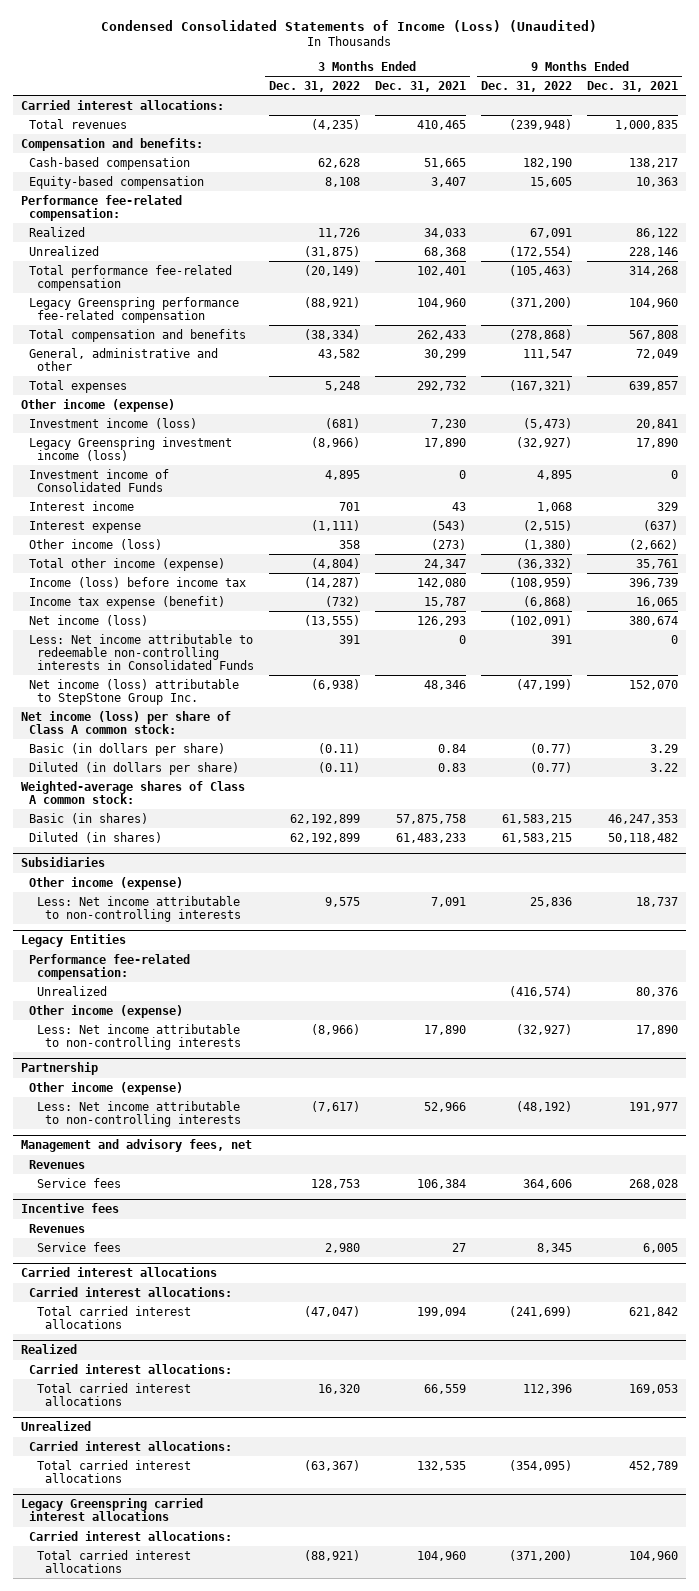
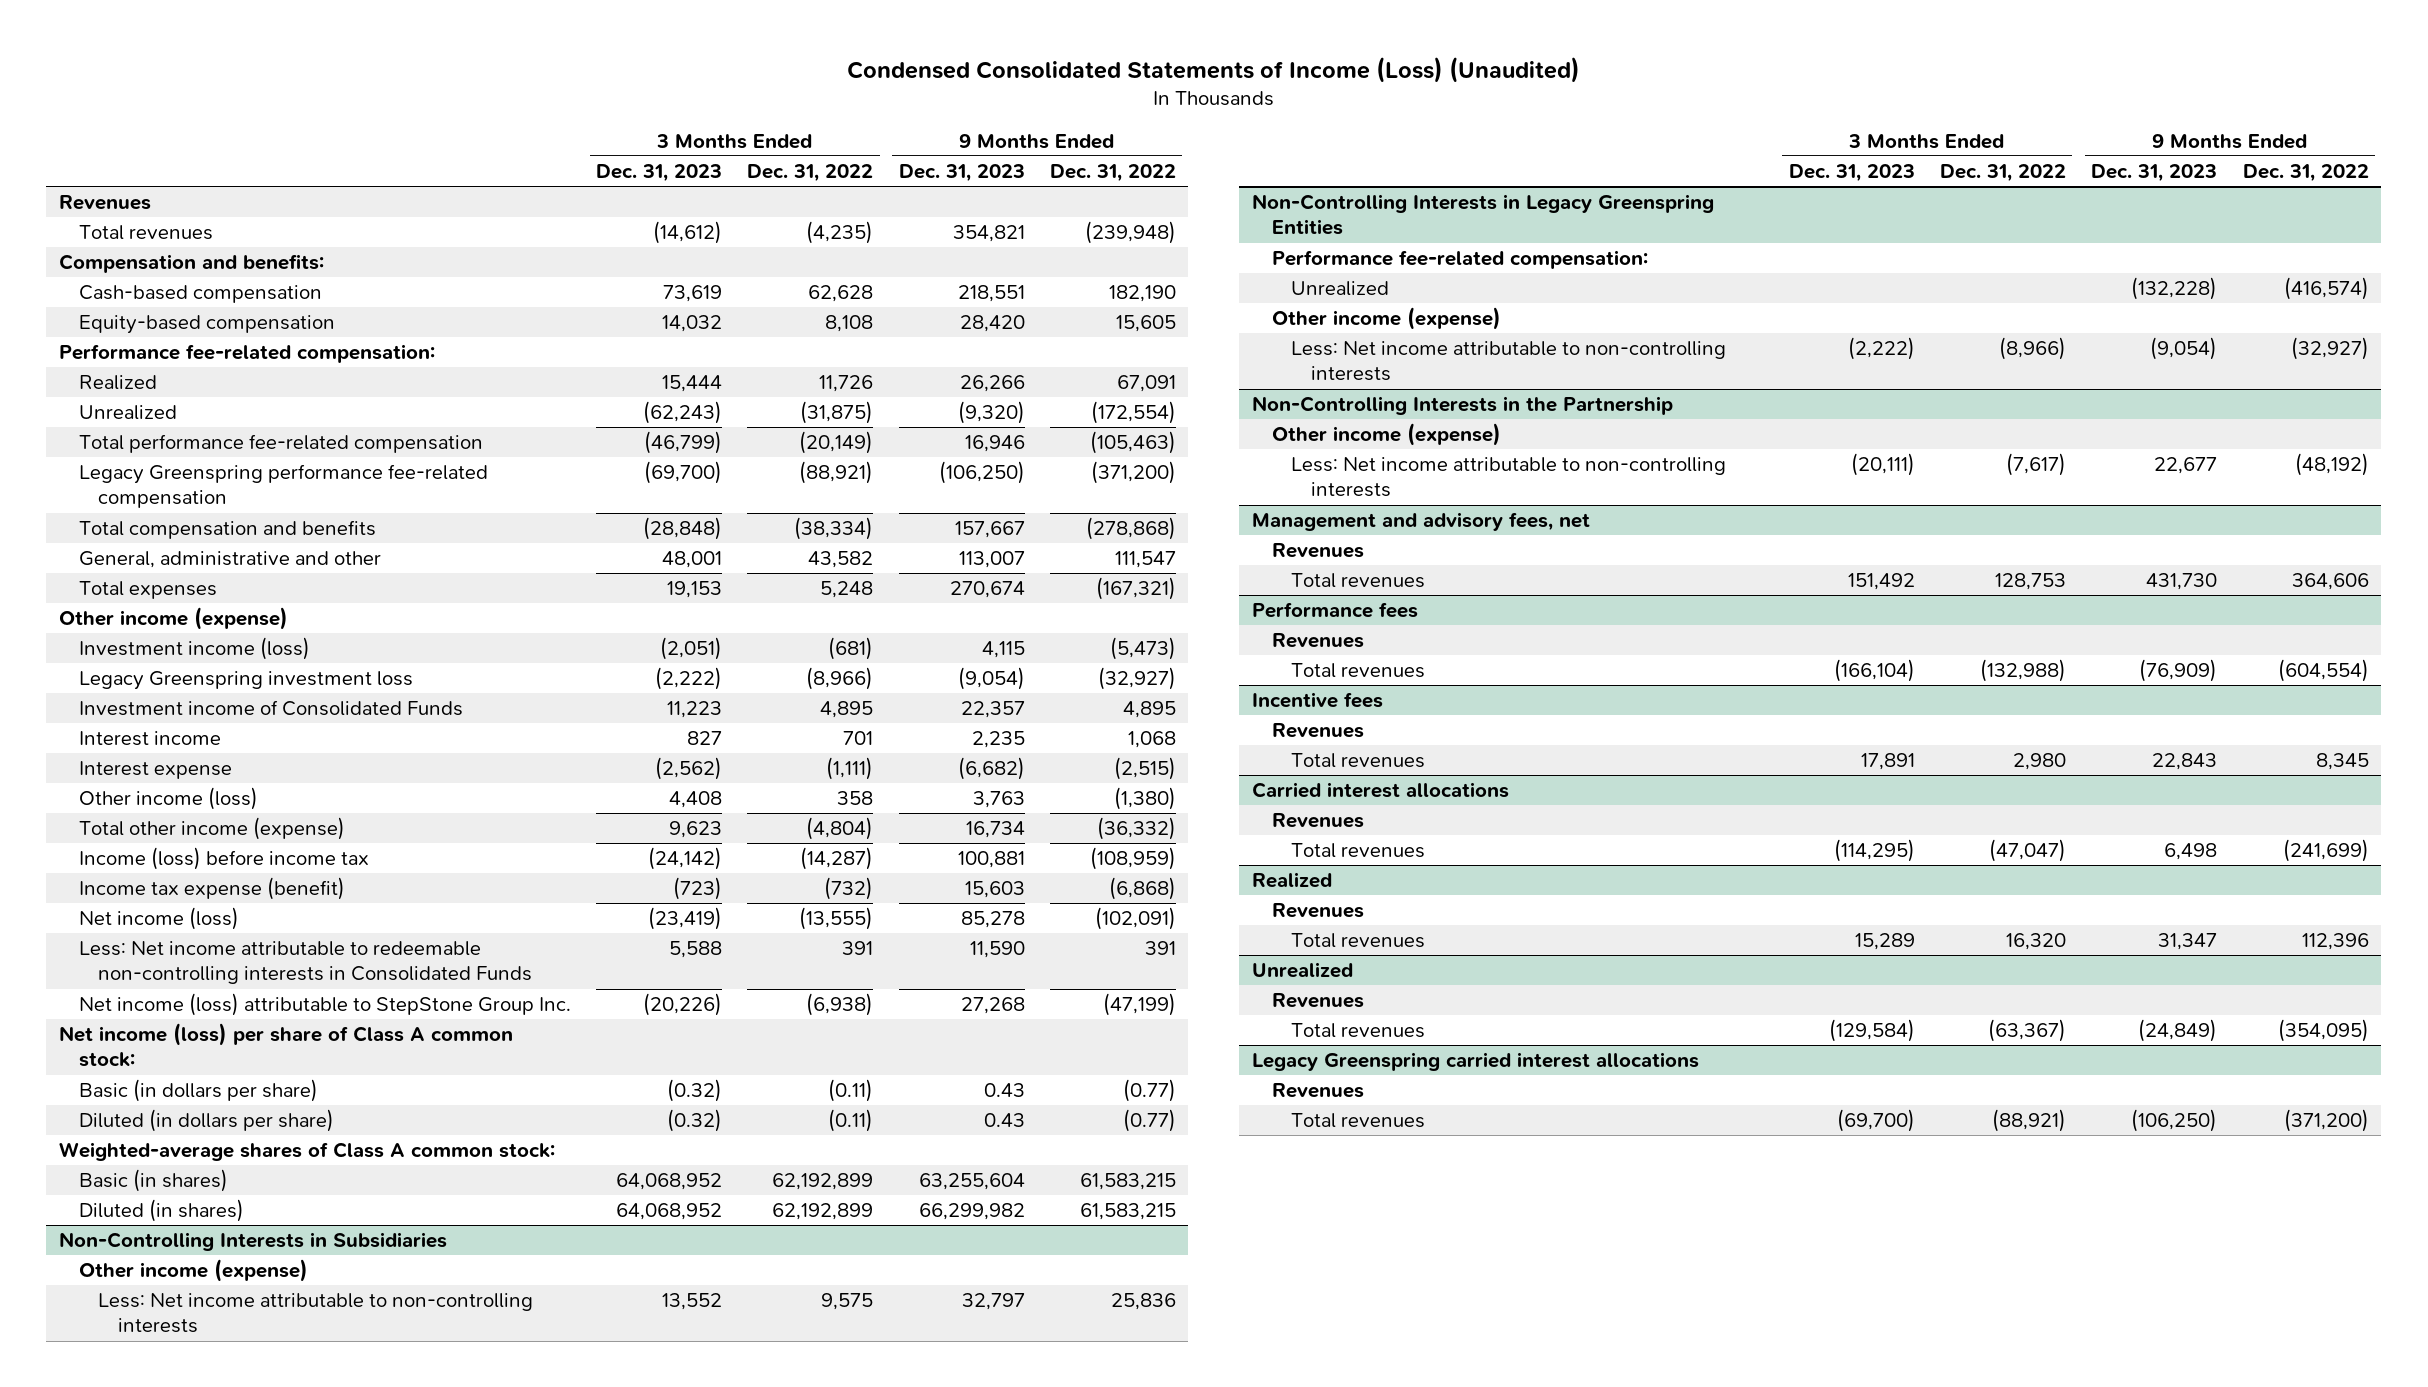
[374,80,466,92] Dec. 31, 2021 -> none
[587,80,679,92] Dec. 31, 2021 -> none
none -> [595,164,722,183] Dec. 31, 2023
none -> [898,164,1025,183] Dec. 31, 2023
[20,99,224,110] Carried interest allocations: -> none
none -> [58,195,151,211] Revenues
[28,436,232,461] Legacy Greenspring investment income (loss) -> [78,671,413,691] Legacy Greenspring investment loss
[20,857,105,868] Subsidiaries -> [58,1232,447,1252] Non-Controlling Interests in Subsidiaries
[20,934,126,948] Legacy Entities -> [1251,194,1714,236] Non-Controlling Interests in Legacy Greenspring Entities
[20,1062,98,1076] Partnership -> [1251,396,1673,416] Non-Controlling Interests in the Partnership
[36,1177,121,1188] Service fees -> [1291,573,1426,589] Total revenues
none -> [1251,602,1418,619] Performance fees
none -> [1271,633,1364,649] Revenues
none -> [1291,663,1426,679] Total revenues
[36,1241,121,1252] Service fees -> [1291,753,1426,769] Total revenues
[28,1286,232,1297] Carried interest allocations: -> none
none -> [1271,813,1364,829] Revenues
[36,1305,191,1329] Total carried interest allocations -> [1291,843,1426,859] Total revenues
[28,1363,232,1374] Carried interest allocations: -> none
none -> [1271,903,1364,919] Revenues
[36,1382,191,1406] Total carried interest allocations -> [1291,933,1426,949] Total revenues
[28,1440,232,1451] Carried interest allocations: -> none
none -> [1271,993,1364,1009] Revenues
[36,1459,191,1483] Total carried interest allocations -> [1291,1023,1426,1039] Total revenues
[28,1530,232,1541] Carried interest allocations: -> none
none -> [1271,1083,1364,1099] Revenues
[36,1549,191,1573] Total carried interest allocations -> [1291,1113,1426,1129] Total revenues

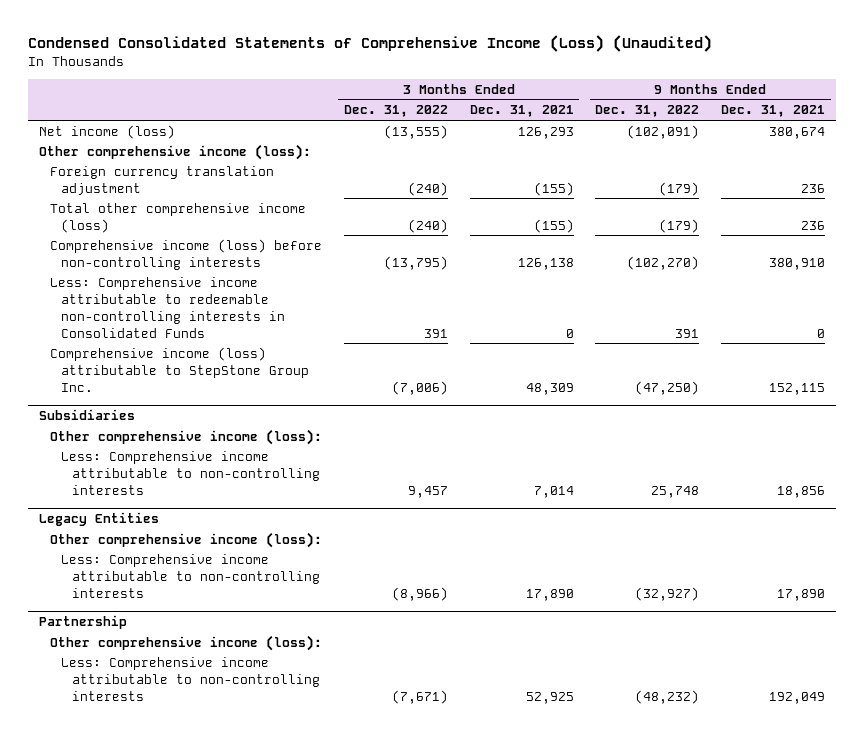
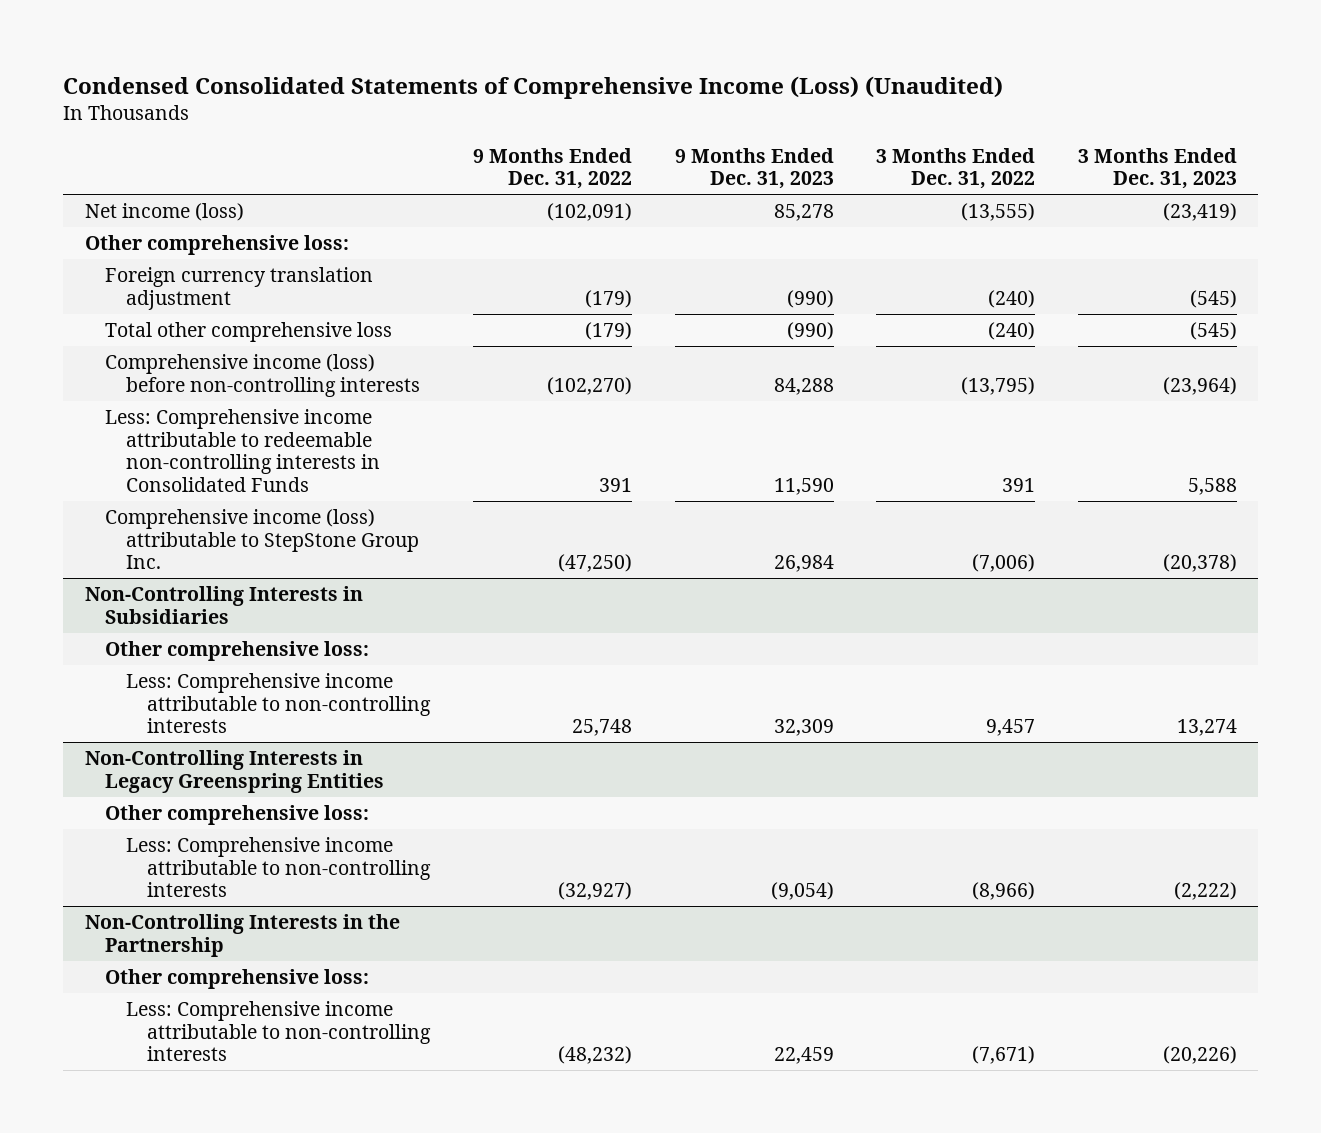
[469,105,574,118] Dec. 31, 2021 -> none
[721,105,826,118] Dec. 31, 2021 -> none
none -> [674,147,834,190] 9 Months Ended Dec. 31, 2023
none -> [1077,147,1237,190] 3 Months Ended Dec. 31, 2023
[38,143,311,160] Other comprehensive income (loss): -> [84,235,349,256] Other comprehensive loss:
[49,202,306,233] Total other comprehensive income (loss) -> [105,322,393,343] Total other comprehensive loss
[38,409,135,421] Subsidiaries -> [84,586,363,624] Non-Controlling Interests in Subsidiaries
[49,428,322,445] Other comprehensive income (loss): -> [105,641,370,662] Other comprehensive loss:
[38,512,159,527] Legacy Entities -> [84,750,385,793] Non-Controlling Interests in Legacy Greenspring Entities
[49,531,322,548] Other comprehensive income (loss): -> [105,805,370,826] Other comprehensive loss:
[38,615,127,630] Partnership -> [84,914,400,957] Non-Controlling Interests in the Partnership
[49,634,322,651] Other comprehensive income (loss): -> [105,969,370,990] Other comprehensive loss:

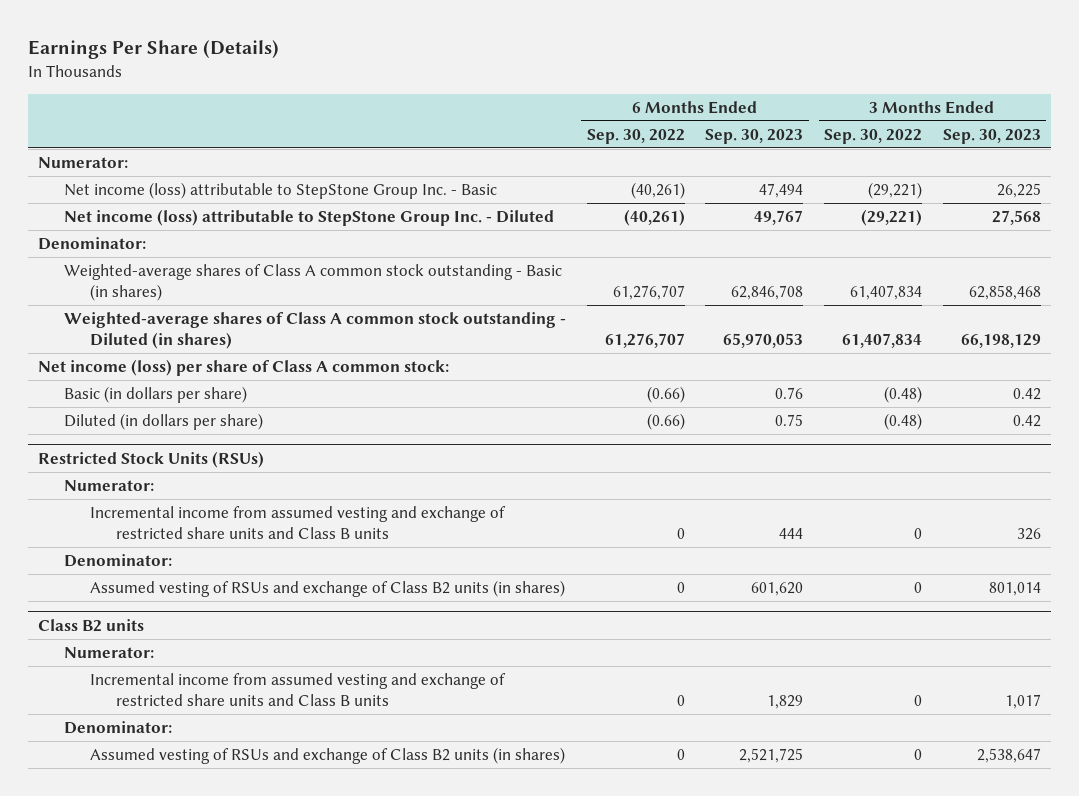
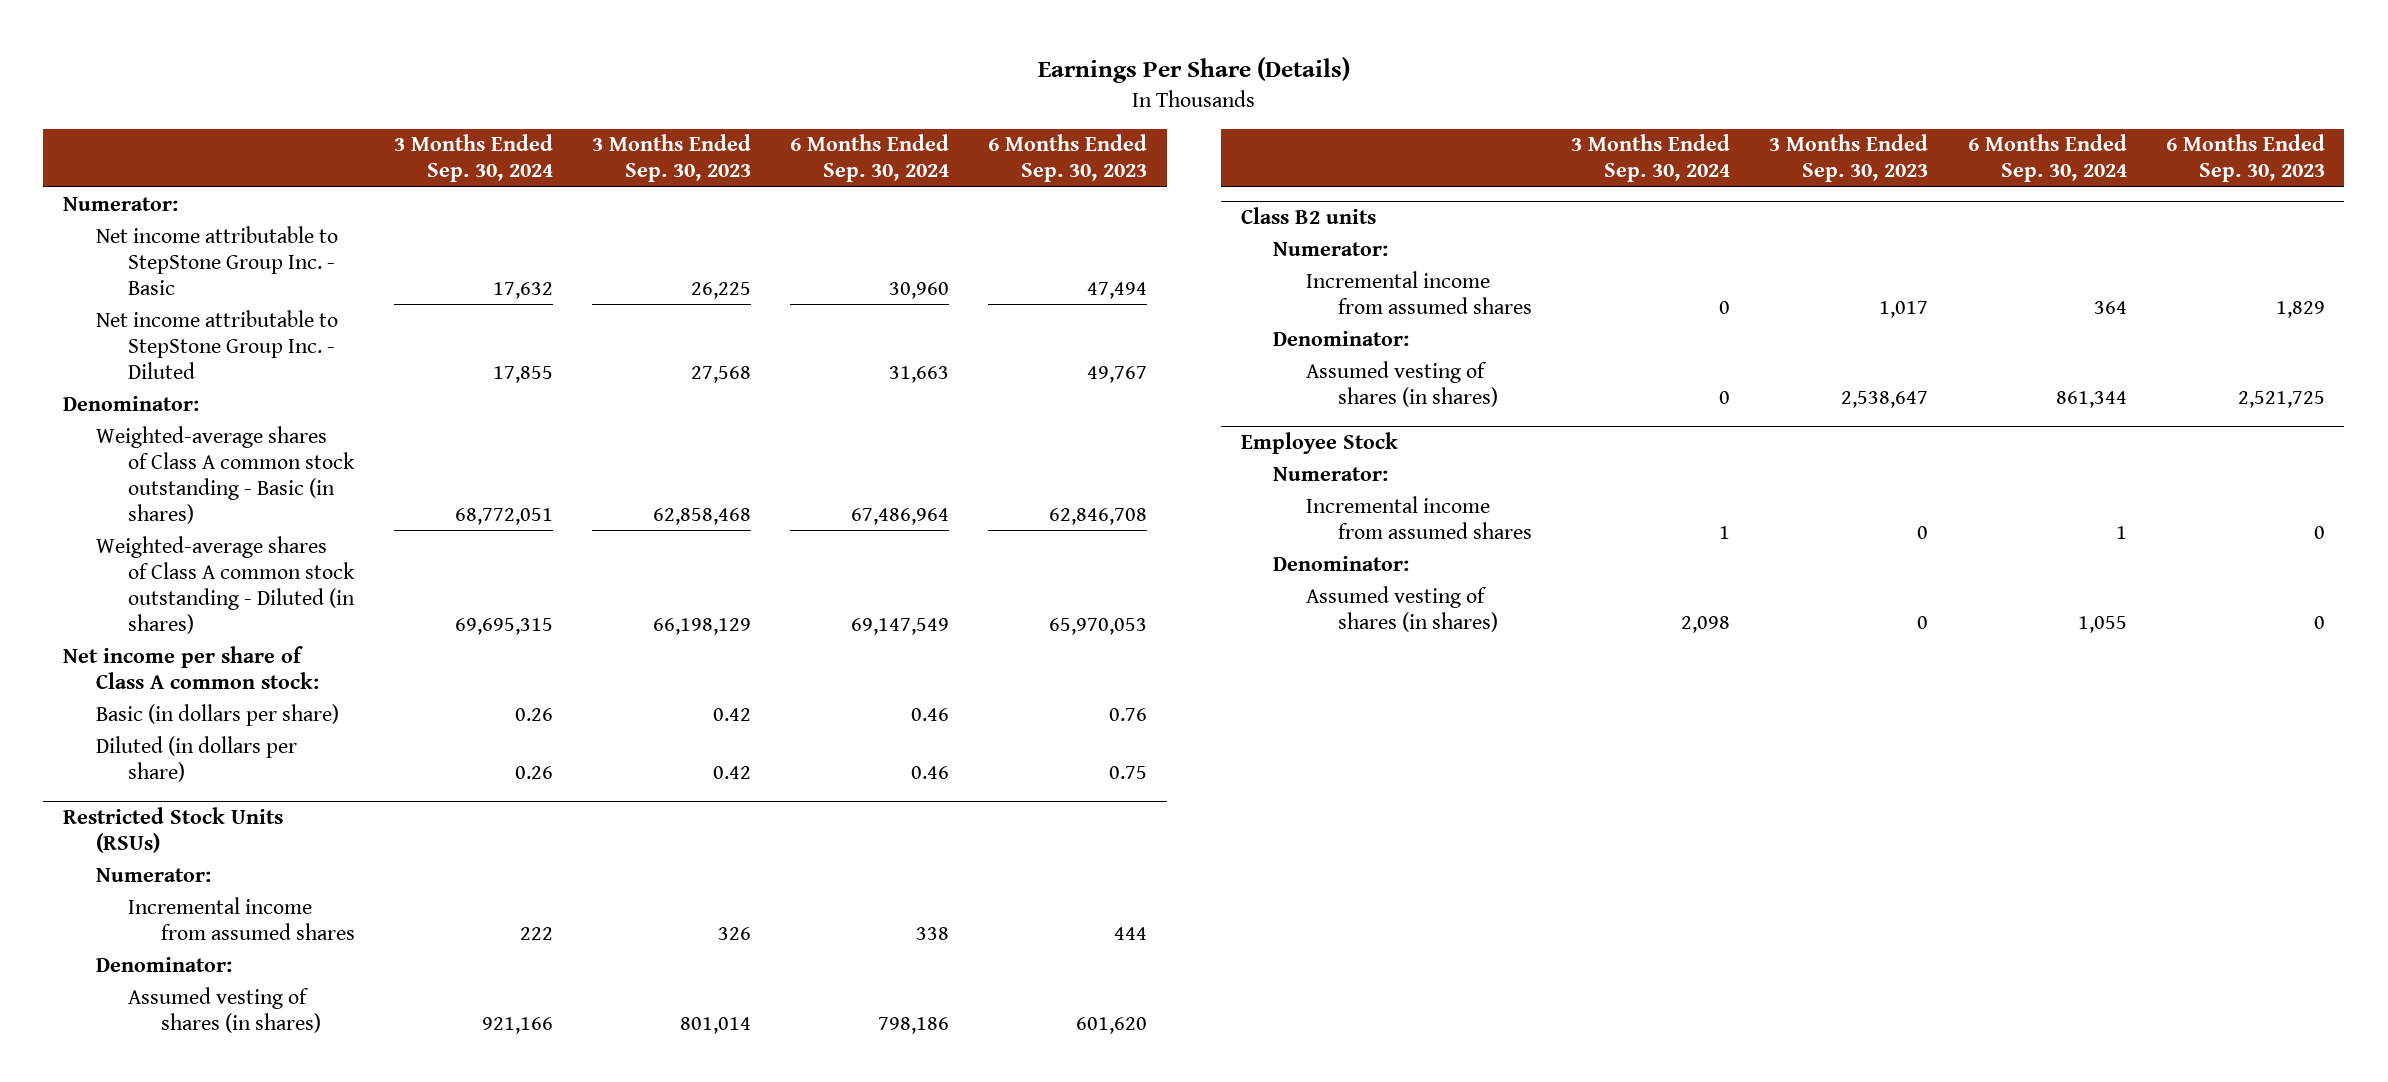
[586,128,685,144] Sep. 30, 2022 -> none
[824,128,923,144] Sep. 30, 2022 -> none
none -> [393,134,553,183] 3 Months Ended Sep. 30, 2024
none -> [789,134,949,183] 6 Months Ended Sep. 30, 2024
[63,182,497,200] Net income (loss) attributable to StepStone Group Inc. - Basic -> [95,225,338,295] Net income attributable to StepStone Group Inc. - Basic
[63,209,554,227] Net income (loss) attributable to StepStone Group Inc. - Diluted -> [95,309,338,379] Net income attributable to StepStone Group Inc. - Diluted
[38,359,450,377] Net income (loss) per share of Class A common stock: -> [63,645,319,689] Net income per share of Class A common stock:
[89,506,506,540] Incremental income from assumed vesting and exchange of restricted share units and Class B units -> [128,896,355,940] Incremental income from assumed shares
[89,580,565,598] Assumed vesting of RSUs and exchange of Class B2 units (in shares) -> [128,986,321,1033] Assumed vesting of shares (in shares)
[89,673,506,707] Incremental income from assumed vesting and exchange of restricted share units and Class B units -> [1305,270,1533,314] Incremental income from assumed shares
[89,747,565,765] Assumed vesting of RSUs and exchange of Class B2 units (in shares) -> [1305,360,1499,407] Assumed vesting of shares (in shares)
none -> [1240,431,1398,454] Employee Stock
none -> [1273,466,1389,481] Numerator:
none -> [1305,495,1533,539] Incremental income from assumed shares
none -> [1273,555,1410,571] Denominator:
none -> [1305,585,1499,632] Assumed vesting of shares (in shares)

